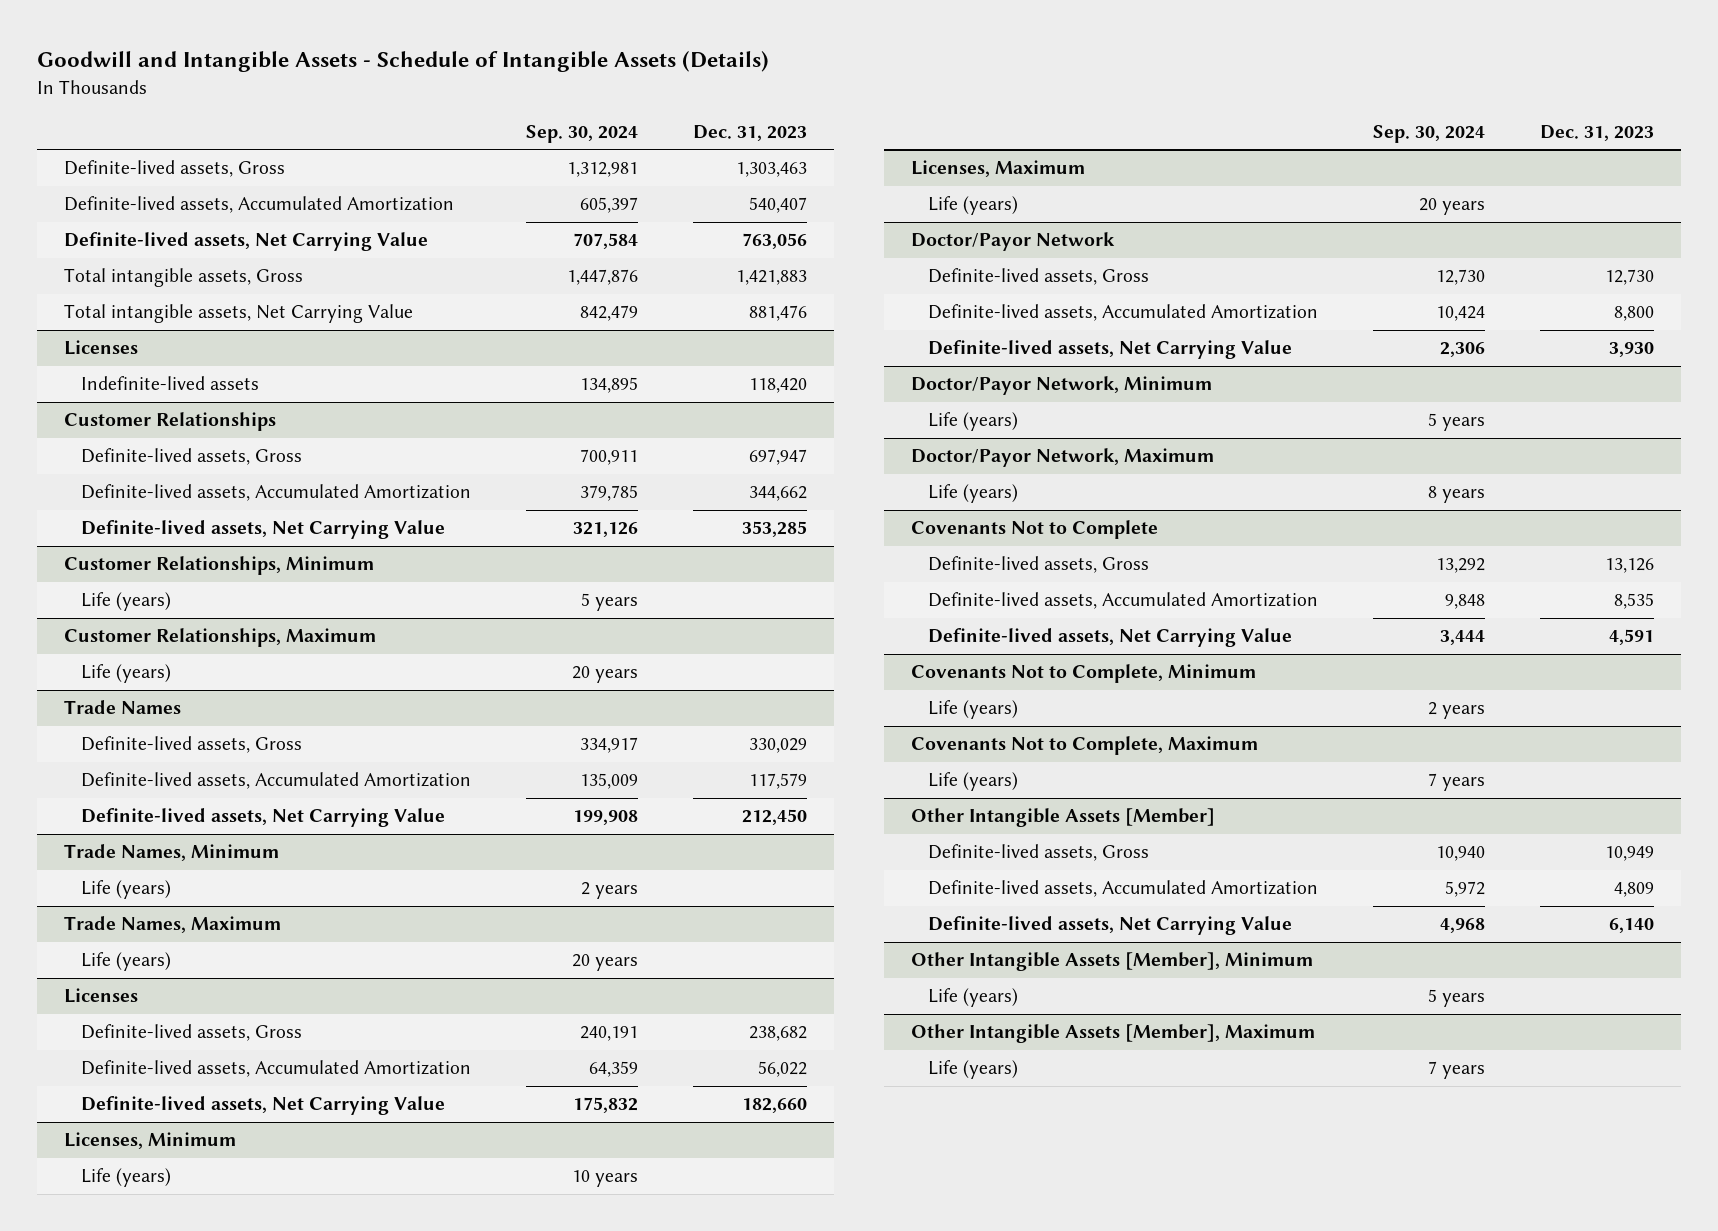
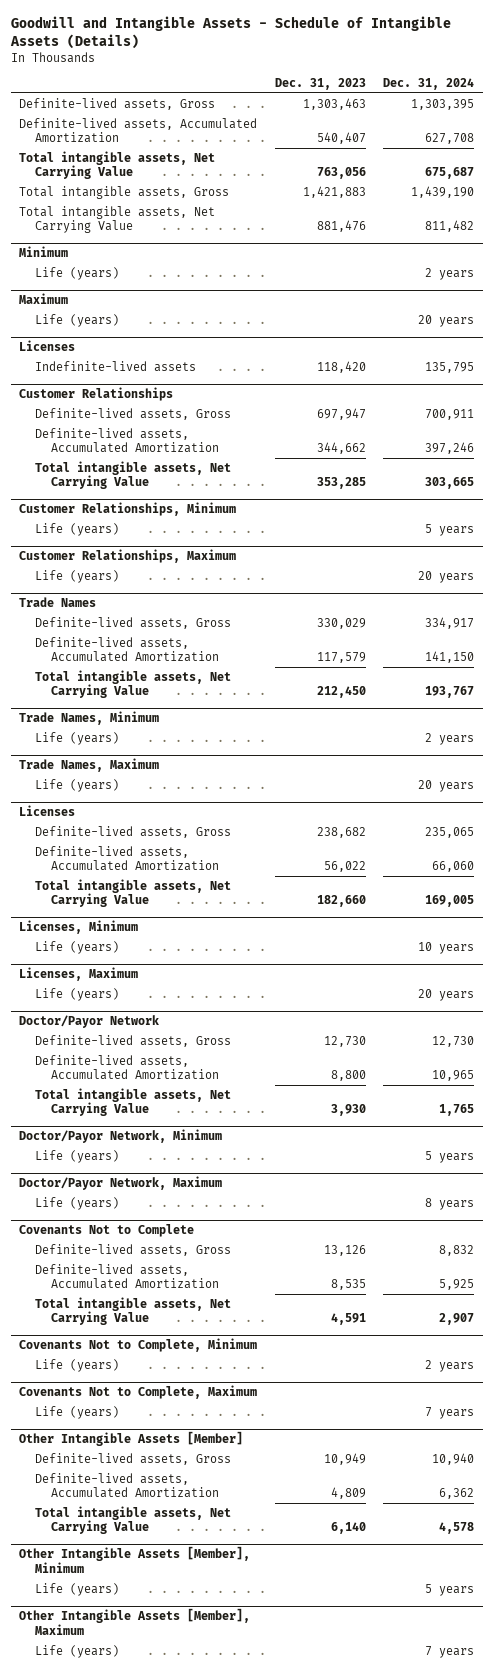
[526,124,639,143] Sep. 30, 2024 -> none
none -> [383,77,475,90] Dec. 31, 2024
[63,232,428,252] Definite-lived assets, Net Carrying Value -> [19,150,216,180] Total intangible assets, Net Carrying Value
none -> [19,246,69,258] Minimum
none -> [35,266,120,280] Life (years)
none -> [19,293,69,305] Maximum
none -> [35,313,120,327] Life (years)
[81,520,446,540] Definite-lived assets, Net Carrying Value -> [35,460,232,490] Total intangible assets, Net Carrying Value
[81,808,446,828] Definite-lived assets, Net Carrying Value -> [35,669,232,699] Total intangible assets, Net Carrying Value
[81,1096,446,1116] Definite-lived assets, Net Carrying Value -> [35,878,232,908] Total intangible assets, Net Carrying Value
[928,340,1293,360] Definite-lived assets, Net Carrying Value -> [35,1087,232,1117] Total intangible assets, Net Carrying Value
[928,628,1293,648] Definite-lived assets, Net Carrying Value -> [35,1296,232,1326] Total intangible assets, Net Carrying Value
[928,916,1293,936] Definite-lived assets, Net Carrying Value -> [35,1505,232,1535] Total intangible assets, Net Carrying Value

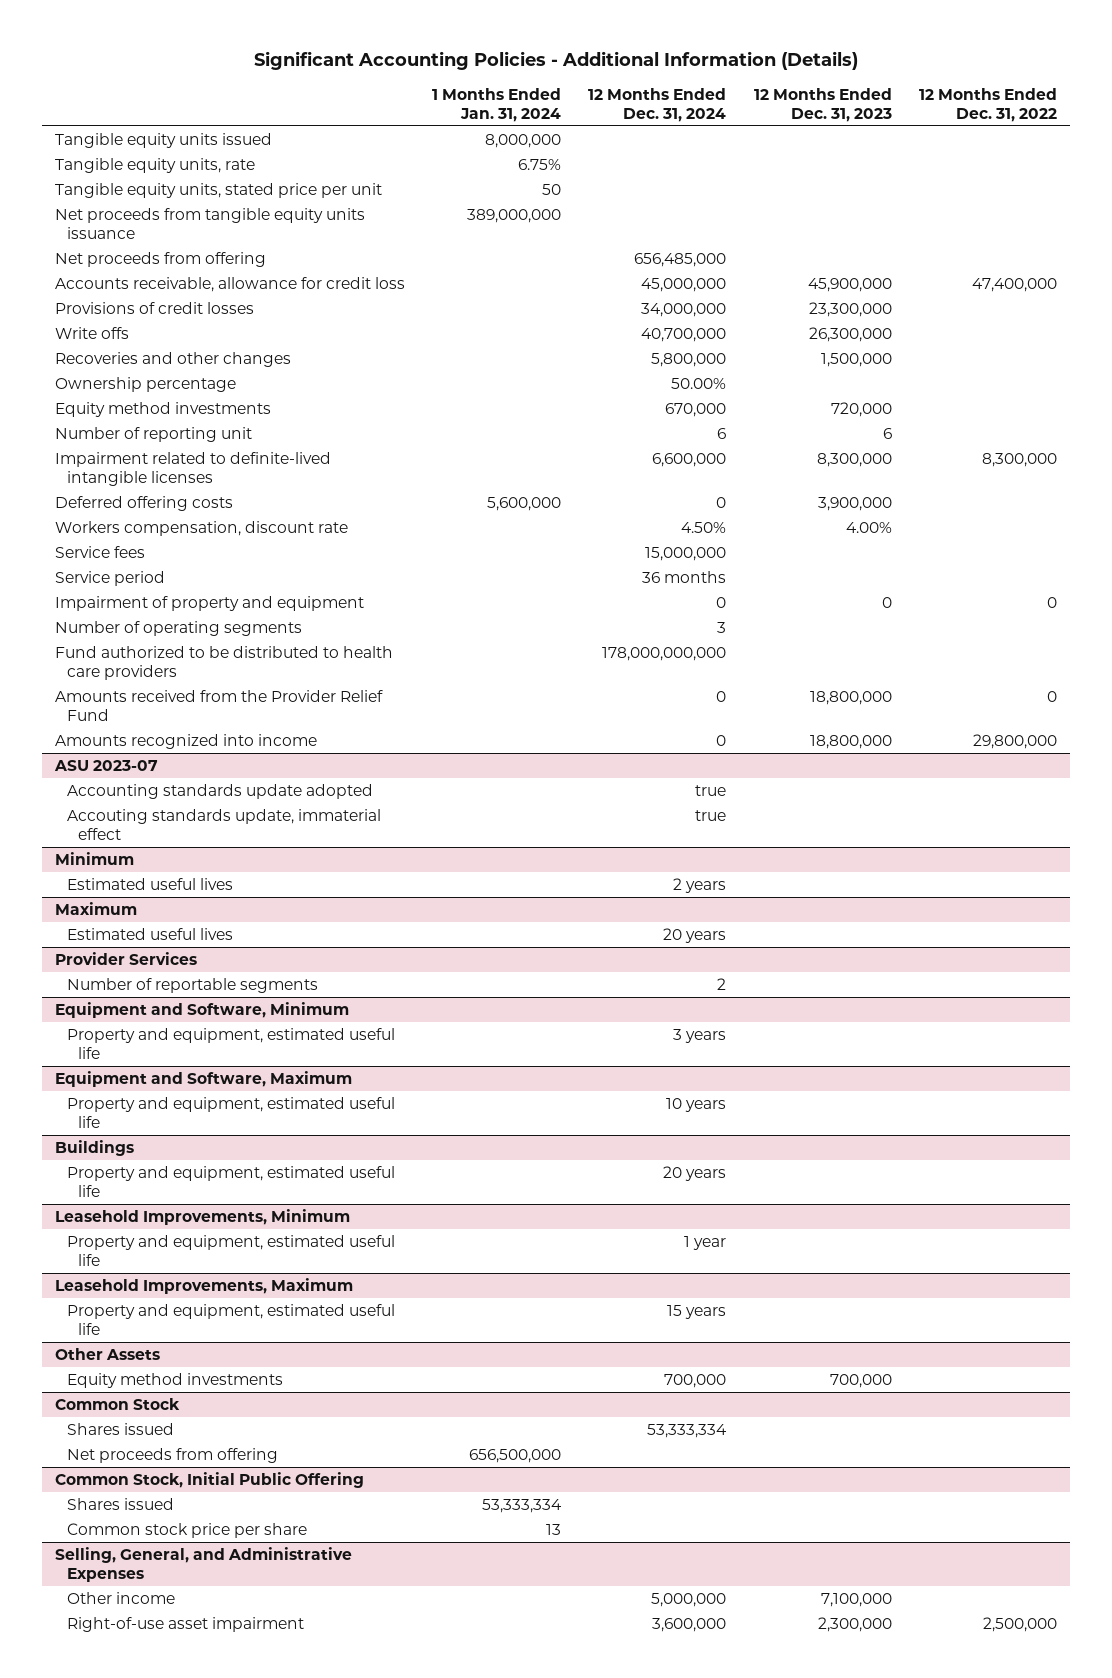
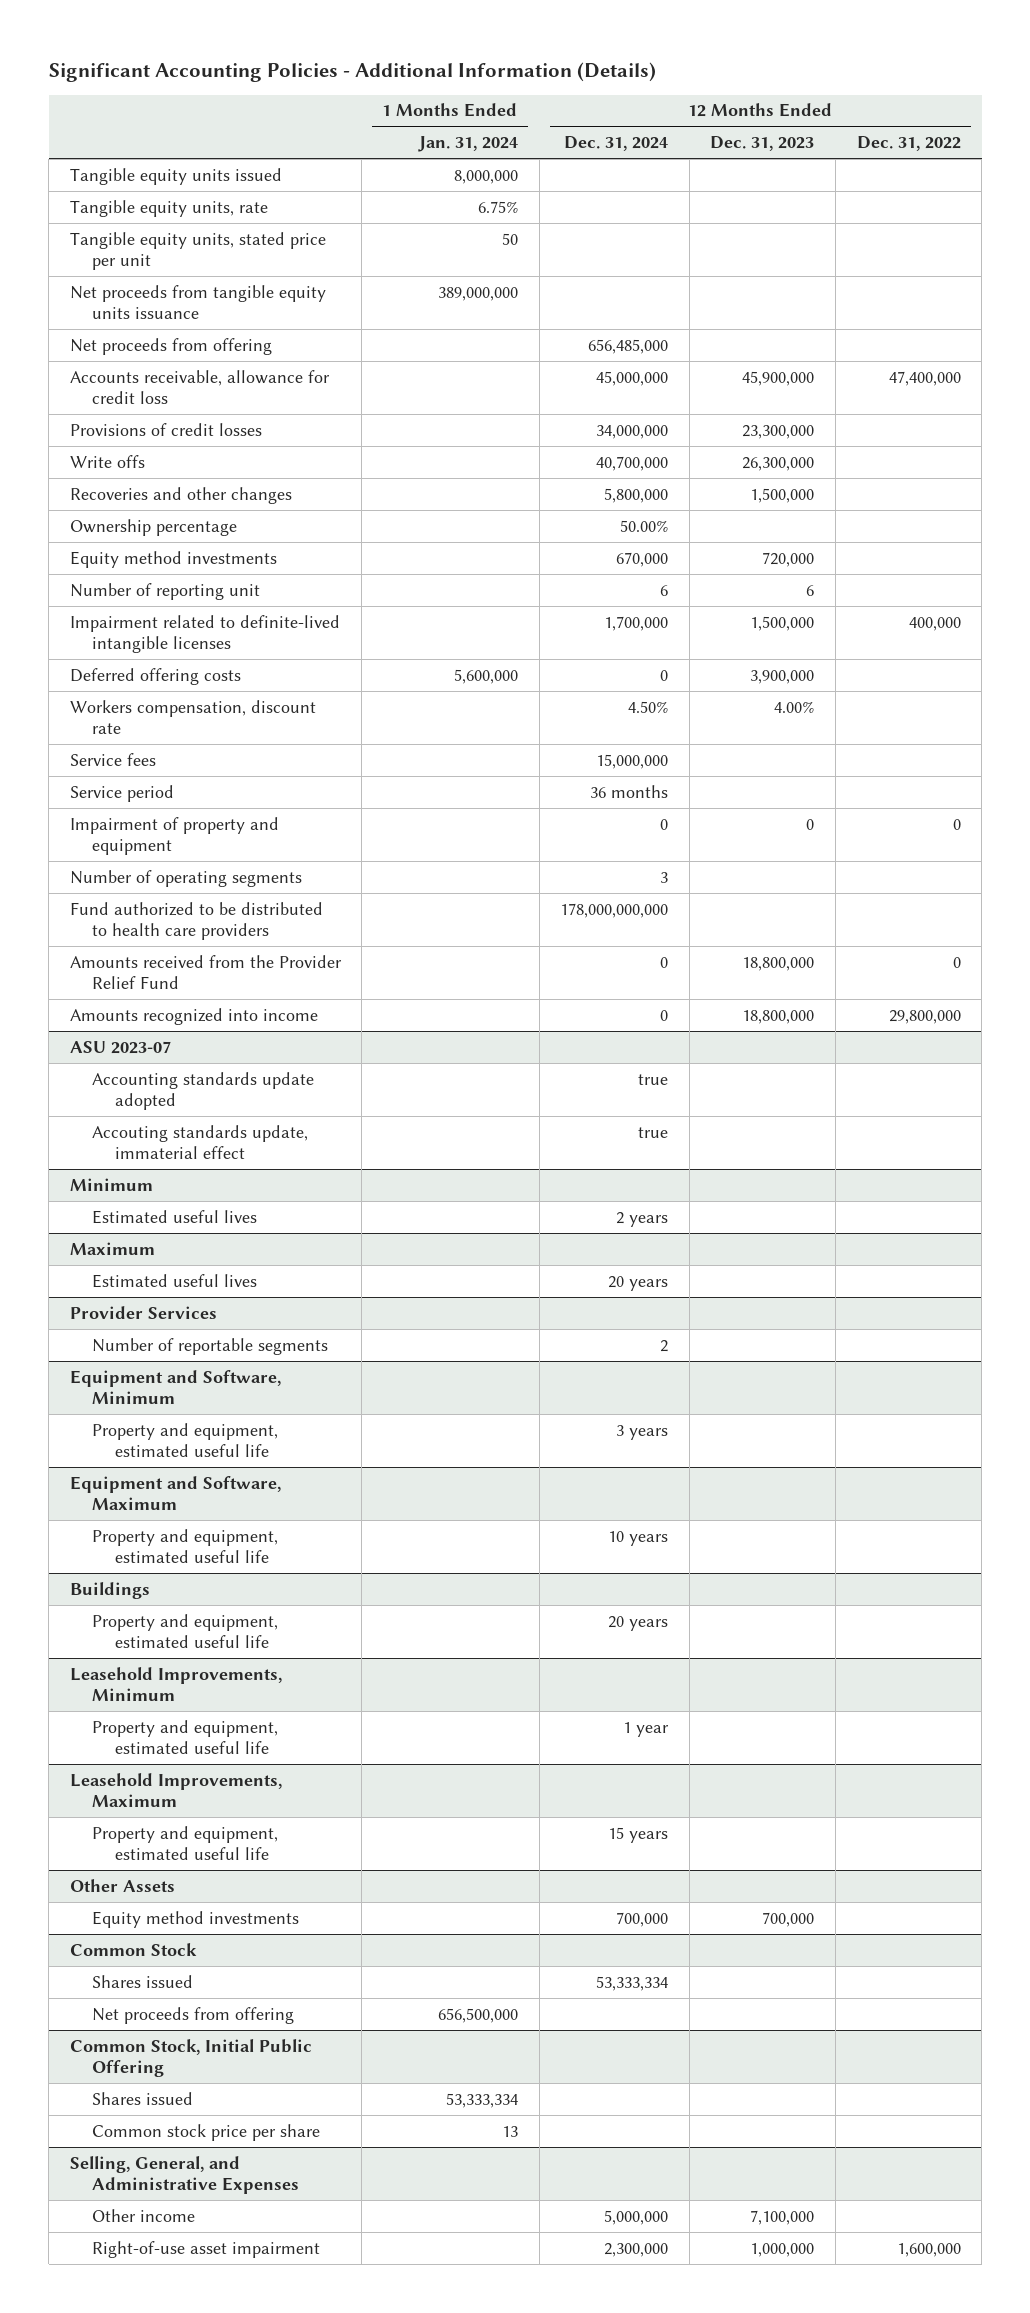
[652,452,727,467] 6,600,000 -> [604,615,669,631] 1,700,000
[816,452,892,467] 8,300,000 -> [750,615,815,631] 1,500,000
[981,452,1057,467] 8,300,000 -> [908,616,961,631] 400,000
[652,1617,727,1632] 3,600,000 -> [604,2242,669,2257] 2,300,000
[817,1616,892,1632] 2,300,000 -> [750,2242,815,2257] 1,000,000
[982,1616,1057,1632] 2,500,000 -> [896,2242,961,2257] 1,600,000

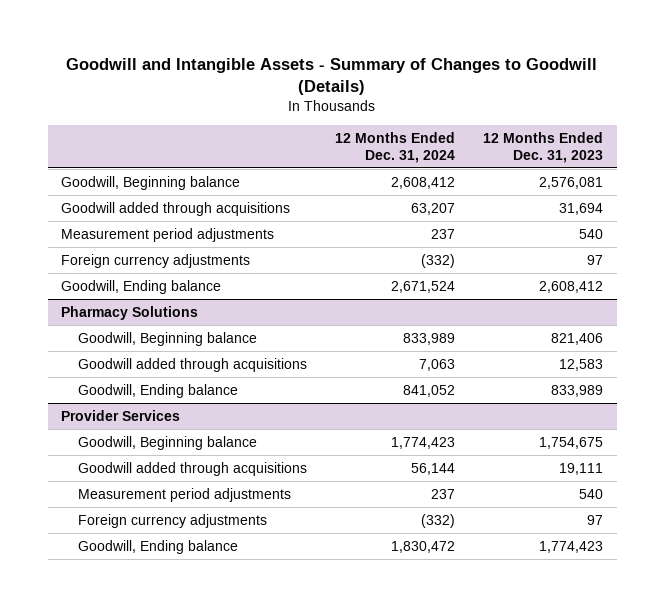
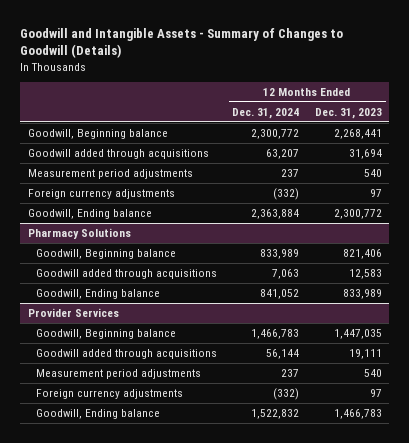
[391,176,456,189] 2,608,412 -> [251,128,300,139] 2,300,772
[538,176,603,189] 2,576,081 -> [333,128,382,139] 2,268,441
[391,280,456,293] 2,671,524 -> [251,208,300,219] 2,363,884
[538,280,603,293] 2,608,412 -> [333,208,382,219] 2,300,772
[391,436,456,449] 1,774,423 -> [251,328,300,339] 1,466,783
[538,436,603,449] 1,754,675 -> [333,328,382,339] 1,447,035
[391,540,456,553] 1,830,472 -> [251,408,300,419] 1,522,832
[538,540,603,553] 1,774,423 -> [333,408,382,419] 1,466,783

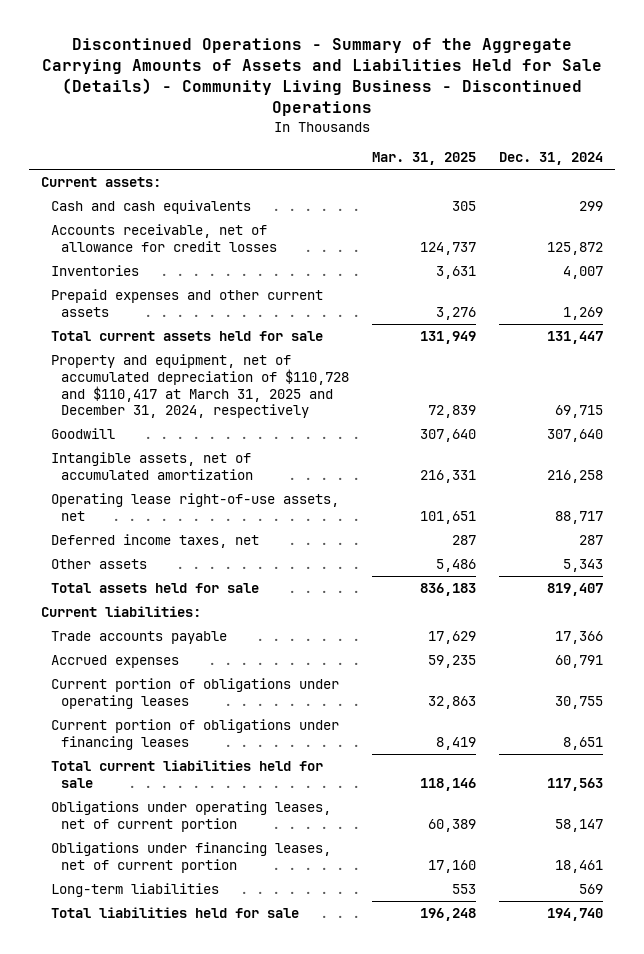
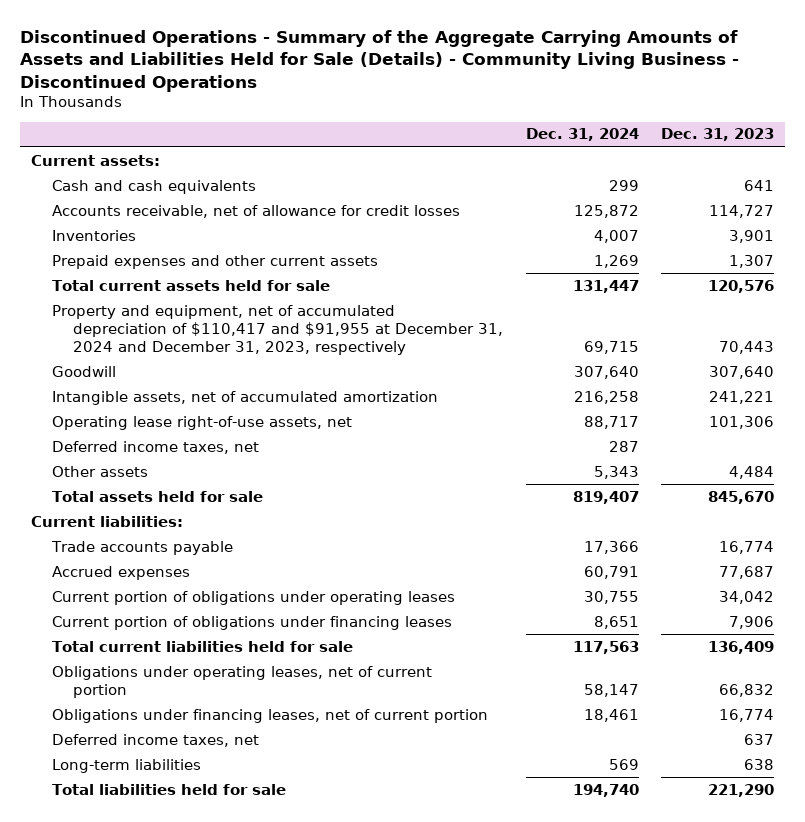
[372,152,477,166] Mar. 31, 2025 -> none
none -> [660,128,774,142] Dec. 31, 2023
[50,353,349,419] Property and equipment, net of accumulated depreciation of $110,728 and $110,417 at March 31, 2025 and December 31, 2024, respectively -> [52,304,504,355] Property and equipment, net of accumulated depreciation of $110,417 and $91,955 at December 31, 2024 and December 31, 2023, respectively
none -> [52,733,260,747] Deferred income taxes, net

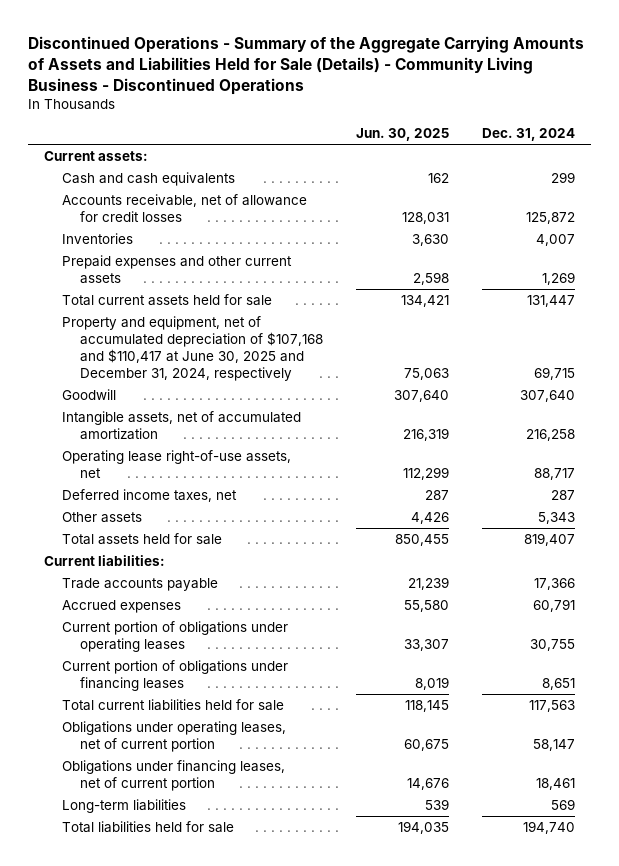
[660,128,774,142] Dec. 31, 2023 -> none
none -> [355,128,449,142] Jun. 30, 2025
[52,304,504,355] Property and equipment, net of accumulated depreciation of $110,417 and $91,955 at December 31, 2024 and December 31, 2023, respectively -> [61,315,323,382] Property and equipment, net of accumulated depreciation of $107,168 and $110,417 at June 30, 2025 and December 31, 2024, respectively
[52,733,260,747] Deferred income taxes, net -> none

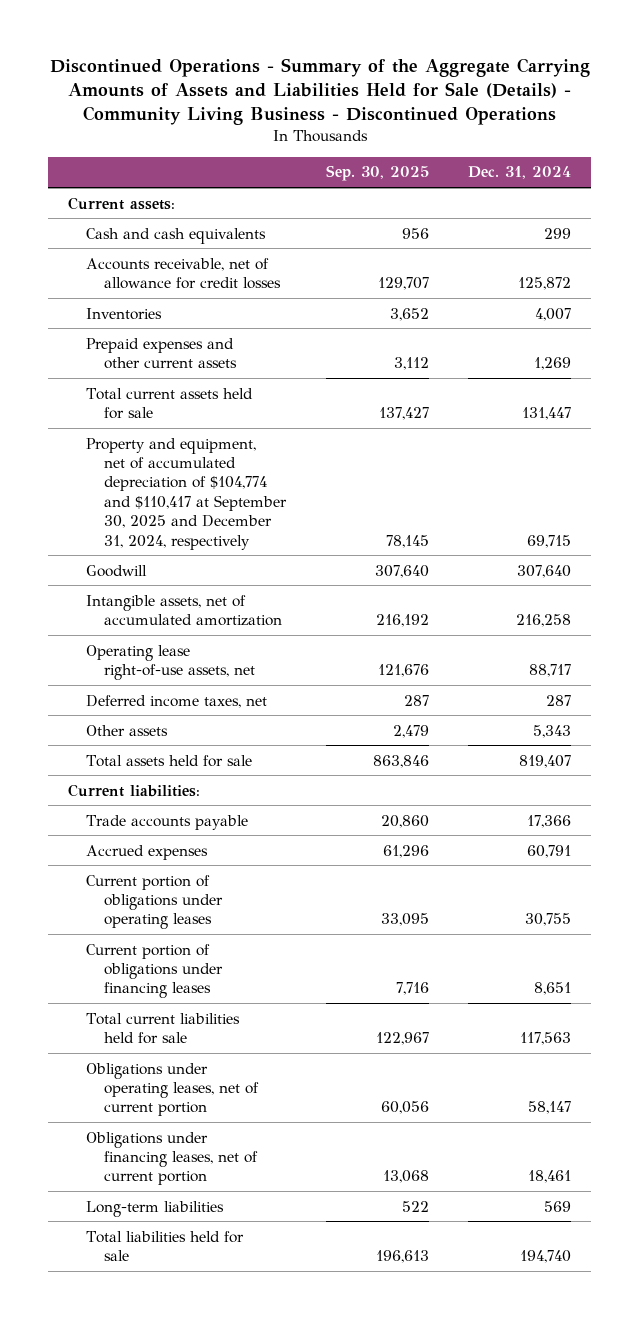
[355,128,449,142] Jun. 30, 2025 -> none
none -> [325,165,429,182] Sep. 30, 2025
[61,315,323,382] Property and equipment, net of accumulated depreciation of $107,168 and $110,417 at June 30, 2025 and December 31, 2024, respectively -> [86,437,288,550] Property and equipment, net of accumulated depreciation of $104,774 and $110,417 at September 30, 2025 and December 31, 2024, respectively

